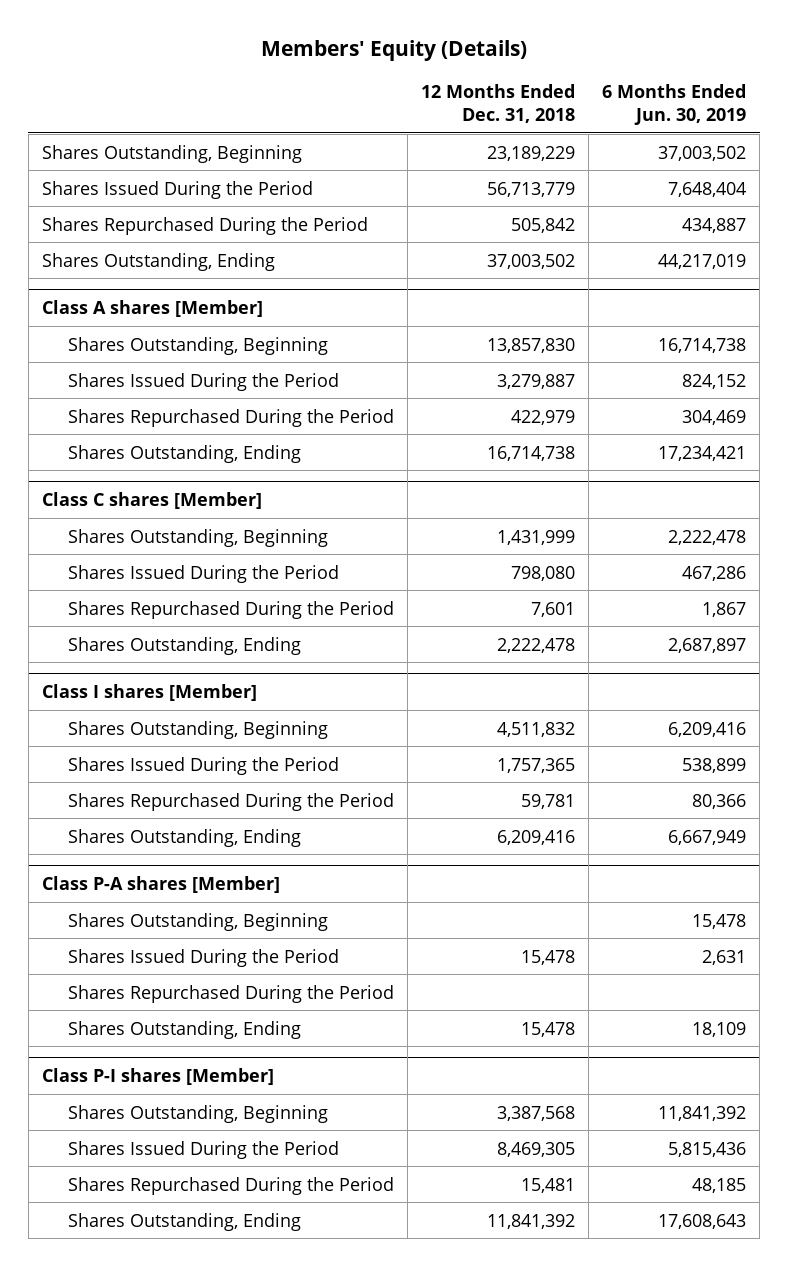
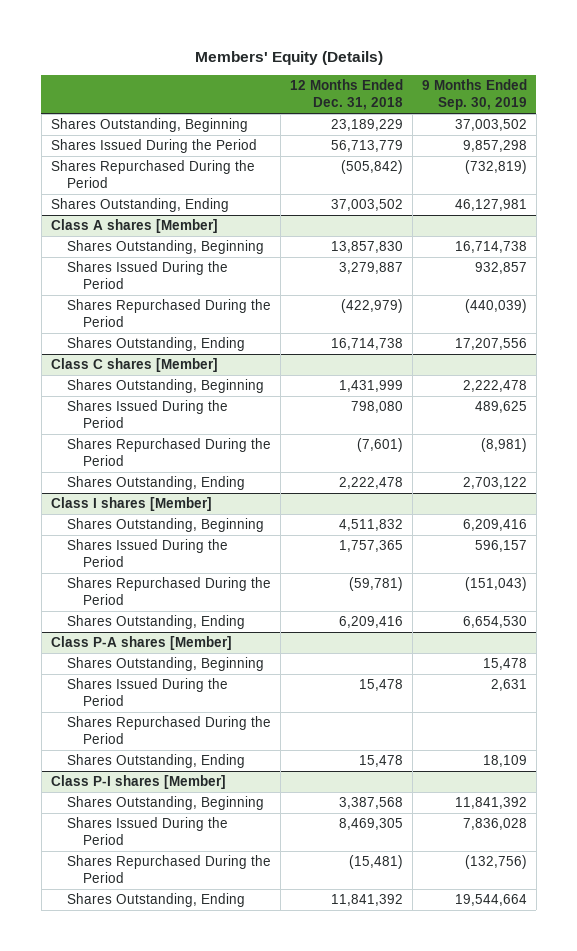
[602,83,747,125] 6 Months Ended Jun. 30, 2019 -> none
none -> [421,79,527,111] 9 Months Ended Sep. 30, 2019
[511,217,576,233] 505,842 -> [340,160,403,175] (505,842)
[511,409,576,425] 422,979 -> [340,299,403,314] (422,979)
[531,601,576,617] 7,601 -> [356,438,403,453] (7,601)
[521,793,576,809] 59,781 -> [348,577,403,592] (59,781)
[521,1177,576,1193] 15,481 -> [348,855,403,870] (15,481)

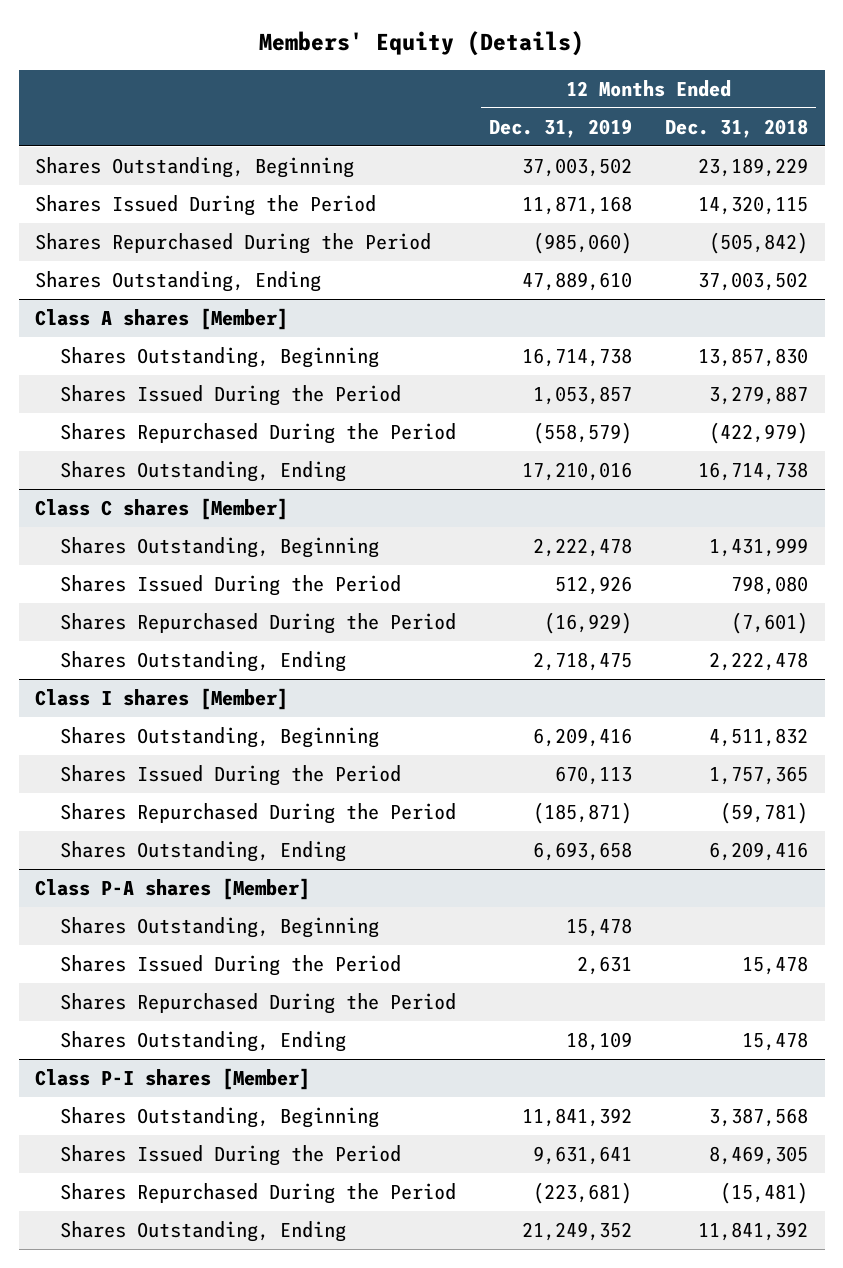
[421,79,527,111] 9 Months Ended Sep. 30, 2019 -> none
none -> [489,118,633,138] Dec. 31, 2019
[330,140,403,153] 56,713,779 -> [698,195,809,215] 14,320,115

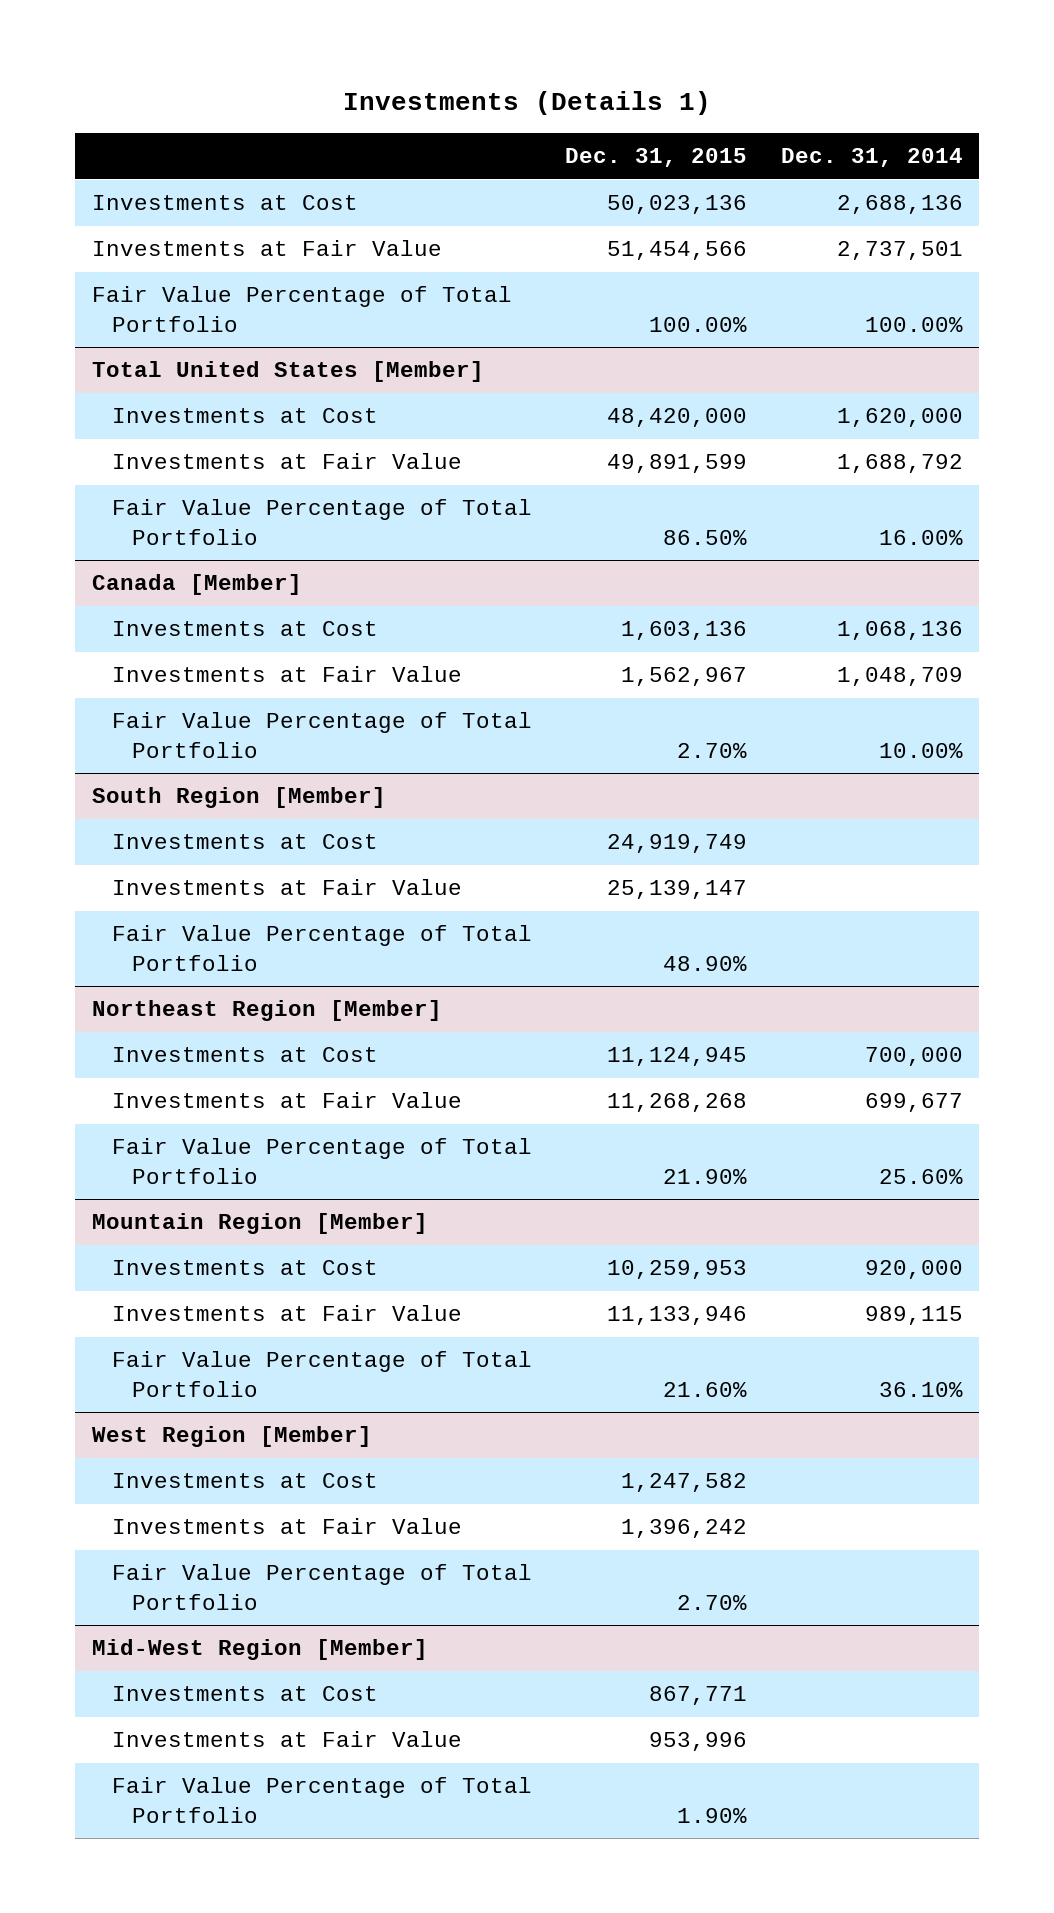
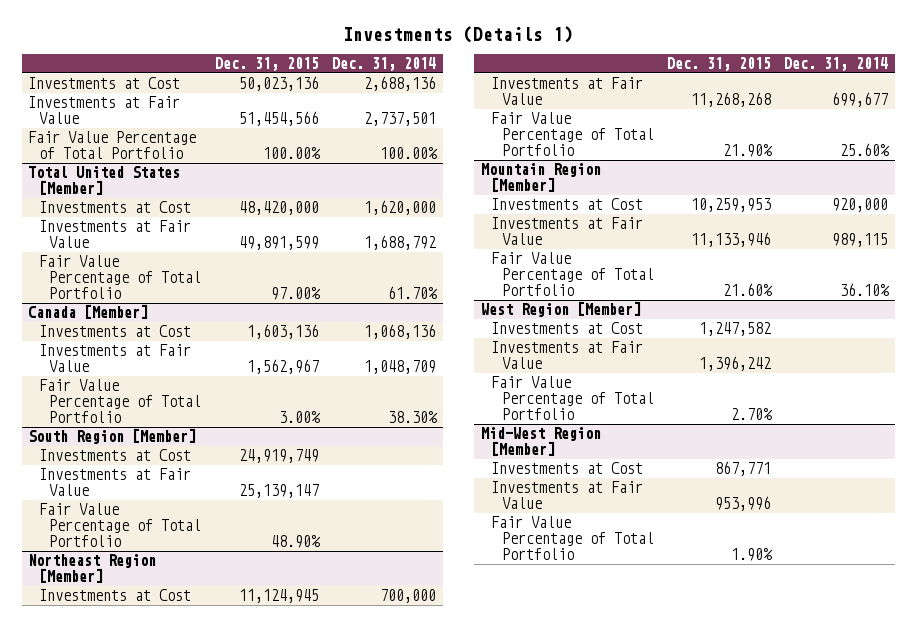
[663,529,748,545] 86.50% -> [270,287,321,301] 97.00%
[878,529,963,545] 16.00% -> [388,286,439,300] 61.70%
[677,742,748,758] 2.70% -> [278,411,321,424] 3.00%
[878,742,963,758] 10.00% -> [388,411,439,424] 38.30%

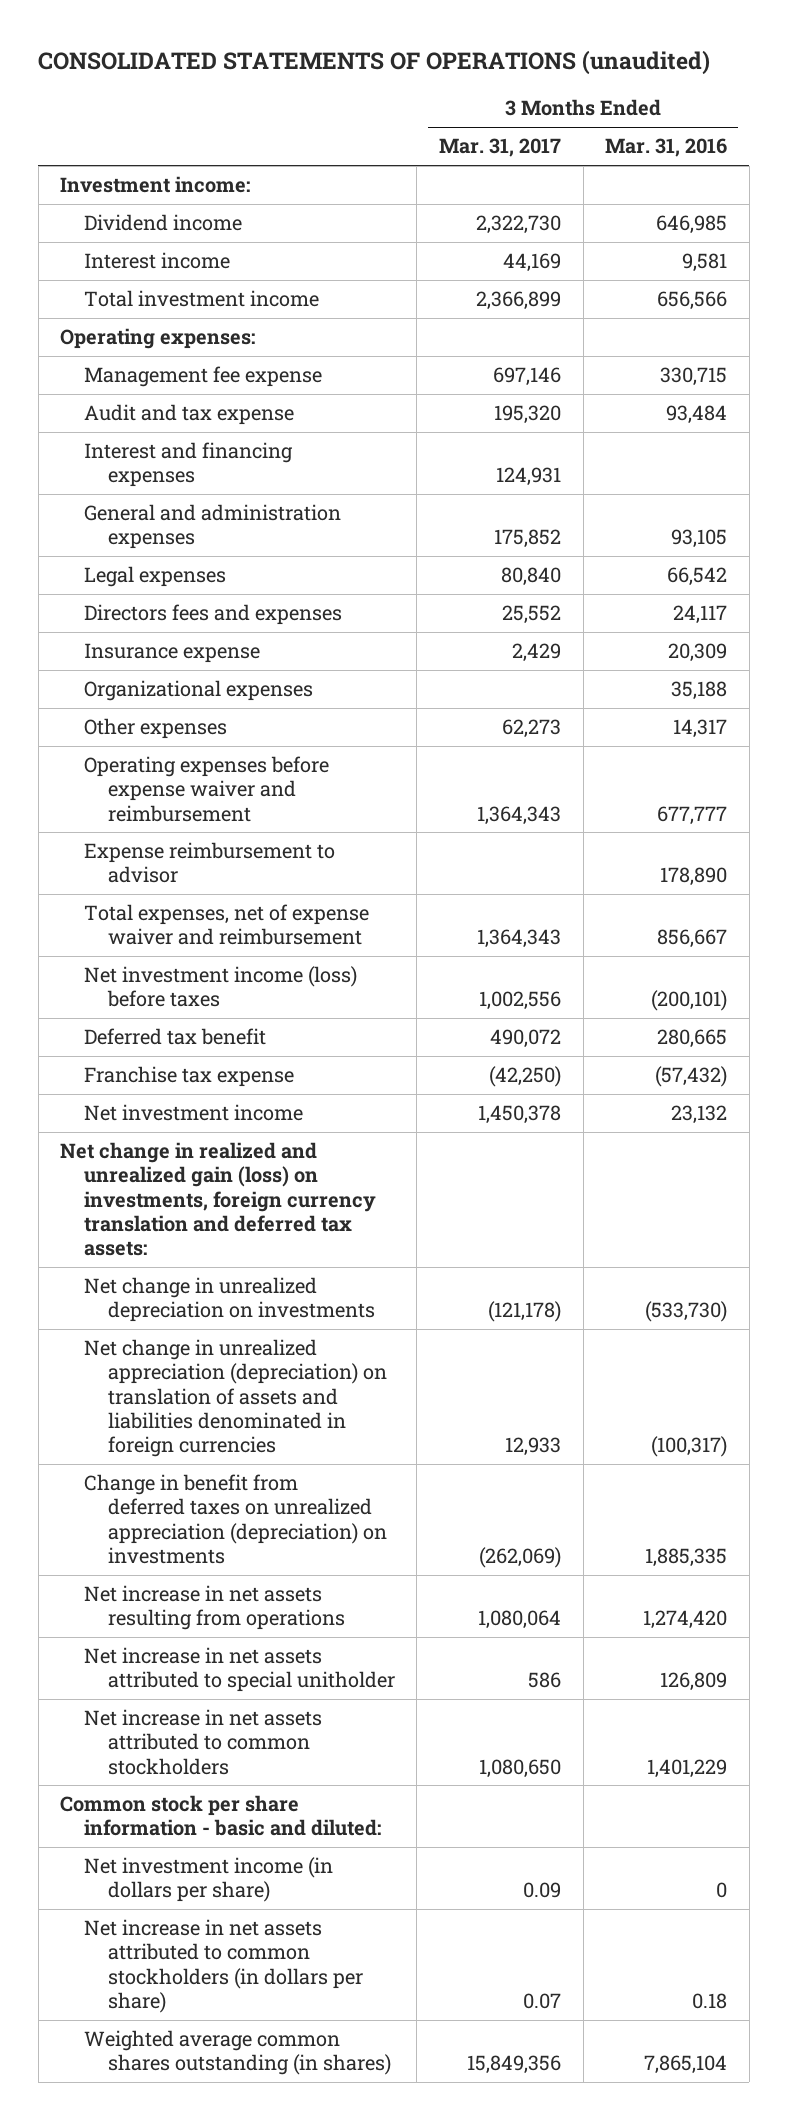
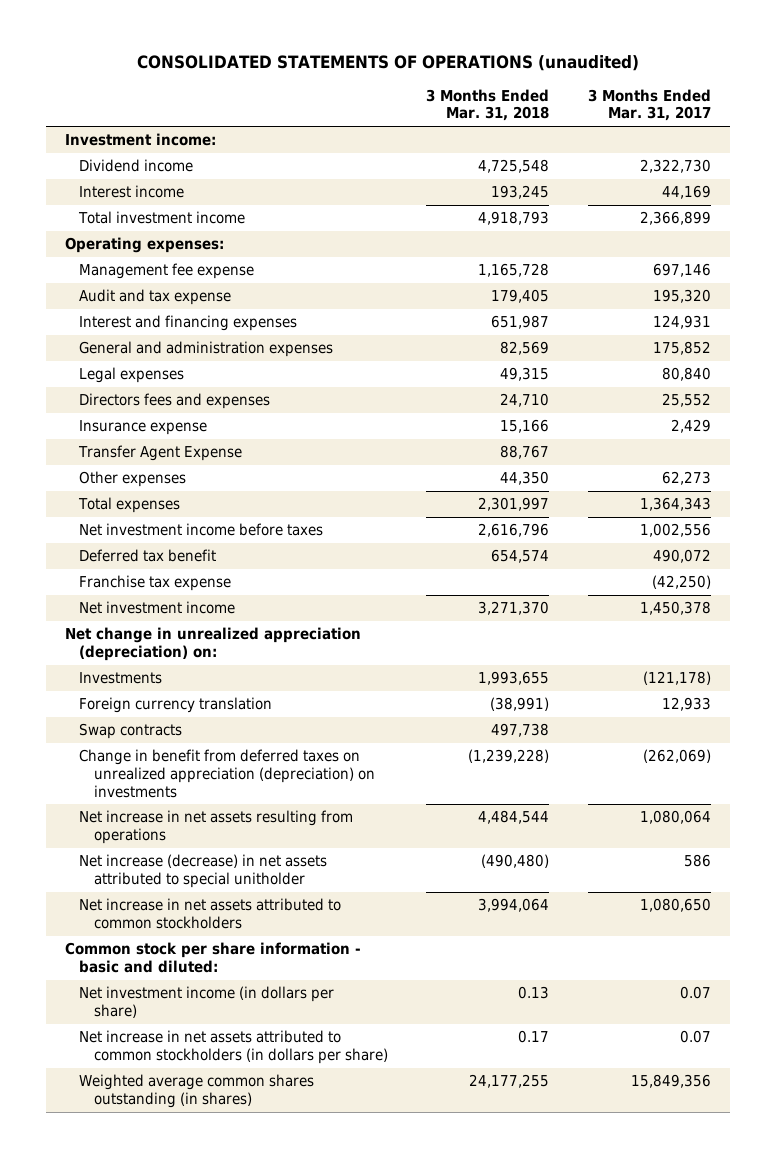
[605,138,728,158] Mar. 31, 2016 -> none
none -> [426,88,550,122] 3 Months Ended Mar. 31, 2018
[83,680,313,702] Organizational expenses -> [78,445,243,462] Transfer Agent Expense
[83,756,329,822] Operating expenses before expense waiver and reimbursement -> none
[83,842,335,884] Expense reimbursement to advisor -> none
[83,904,369,946] Total expenses, net of expense waiver and reimbursement -> [78,497,181,514] Total expenses
[83,966,357,1008] Net investment income (loss) before taxes -> [79,523,324,537] Net investment income before taxes
[60,1142,376,1257] Net change in realized and unrealized gain (loss) on investments, foreign currency translation and deferred tax assets: -> none
none -> [64,627,361,661] Net change in unrealized appreciation (depreciation) on:
[83,1277,375,1323] Net change in unrealized depreciation on investments -> [79,672,163,685] Investments
[83,1339,387,1458] Net change in unrealized appreciation (depreciation) on translation of assets and liabilities denominated in foreign currencies -> [79,697,273,714] Foreign currency translation
none -> [79,723,183,740] Swap contracts
[83,1647,395,1693] Net increase in net assets attributed to special unitholder -> [79,854,328,888] Net increase (decrease) in net assets attributed to special unitholder
[522,1882,561,1899] 0.09 -> [679,986,711,1000] 0.07

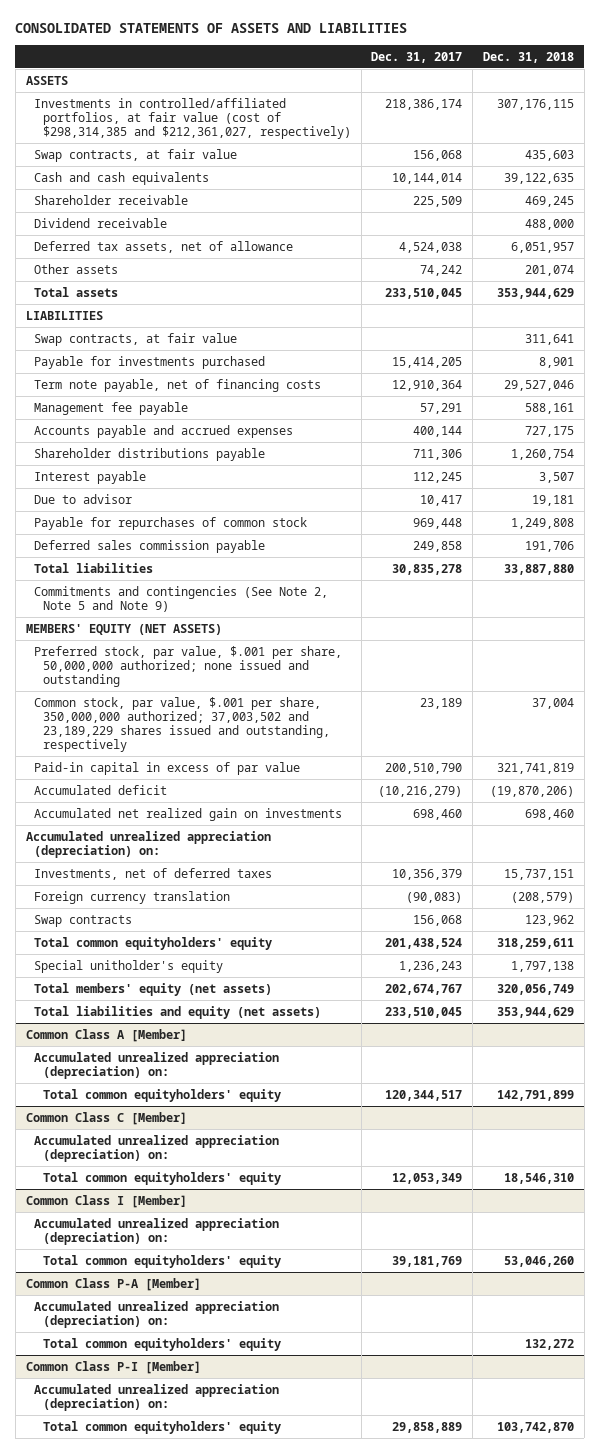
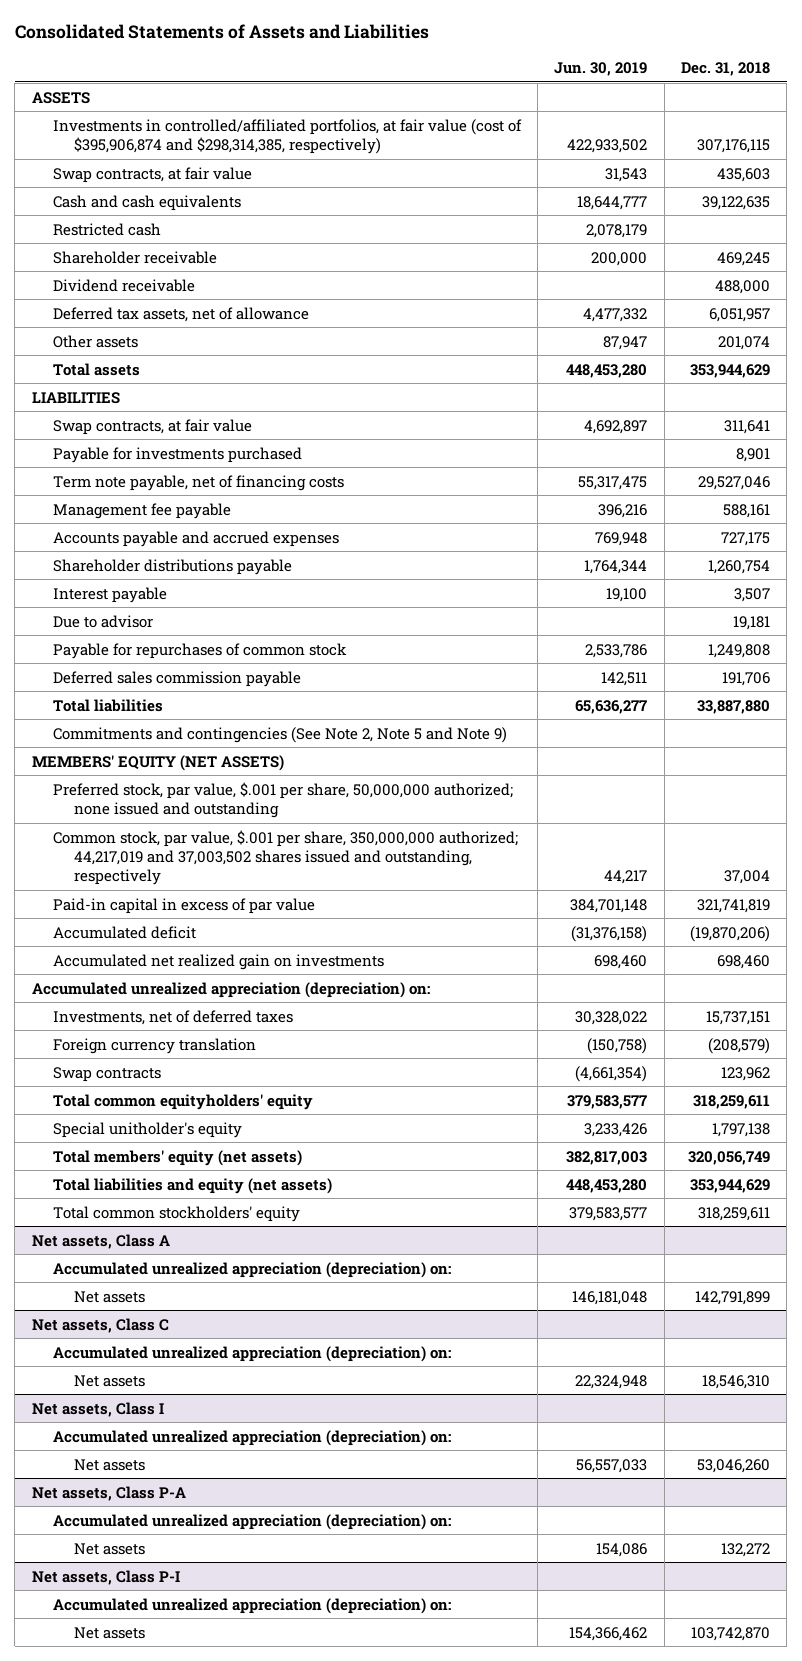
[15,23,408,34] CONSOLIDATED STATEMENTS OF ASSETS AND LIABILITIES -> [14,24,429,40] Consolidated Statements of Assets and Liabilities
[371,51,463,63] Dec. 31, 2017 -> none
none -> [554,62,648,77] Jun. 30, 2019
[34,97,351,139] Investments in controlled/affiliated portfolios, at fair value (cost of $298,314,385 and $212,361,027, respectively) -> [52,118,522,154] Investments in controlled/affiliated portfolios, at fair value (cost of $395,906,874 and $298,314,385, respectively)
none -> [52,222,161,236] Restricted cash
[34,696,330,753] Common stock, par value, $.001 per share, 350,000,000 authorized; 37,003,502 and 23,189,229 shares issued and outstanding, respectively -> [52,829,518,885] Common stock, par value, $.001 per share, 350,000,000 authorized; 44,217,019 and 37,003,502 shares issued and outstanding, respectively
none -> [52,1205,300,1222] Total common stockholders' equity
[25,1028,187,1042] Common Class A [Member] -> [31,1233,170,1249] Net assets, Class A
[42,1088,281,1102] Total common equityholders' equity -> [73,1290,145,1303] Net assets
[25,1111,187,1125] Common Class C [Member] -> [31,1317,169,1333] Net assets, Class C
[42,1171,281,1185] Total common equityholders' equity -> [73,1374,145,1387] Net assets
[25,1194,187,1208] Common Class I [Member] -> [31,1401,164,1417] Net assets, Class I
[42,1254,281,1268] Total common equityholders' equity -> [73,1458,145,1471] Net assets
[25,1277,201,1291] Common Class P-A [Member] -> [31,1485,186,1501] Net assets, Class P-A
[42,1337,281,1351] Total common equityholders' equity -> [73,1542,145,1555] Net assets
[25,1360,201,1374] Common Class P-I [Member] -> [31,1569,180,1585] Net assets, Class P-I
[42,1420,281,1434] Total common equityholders' equity -> [73,1626,145,1639] Net assets

